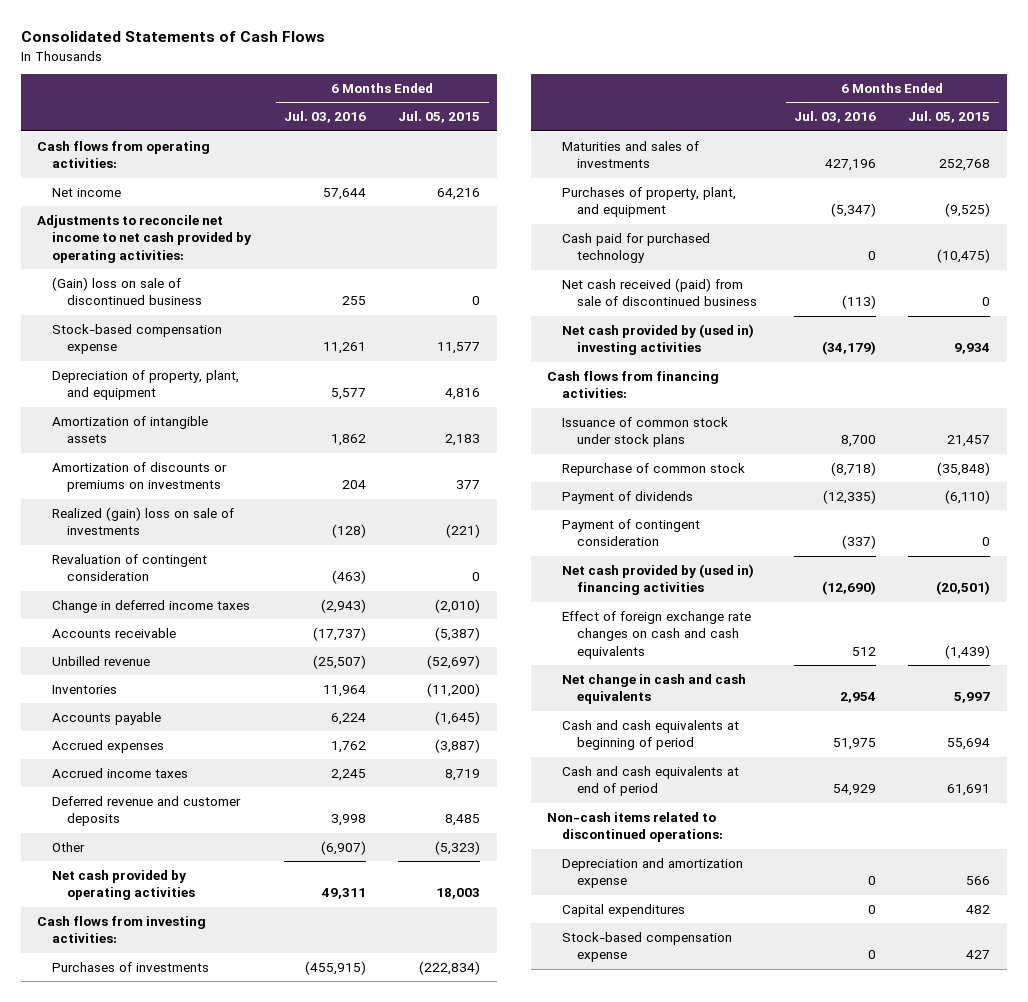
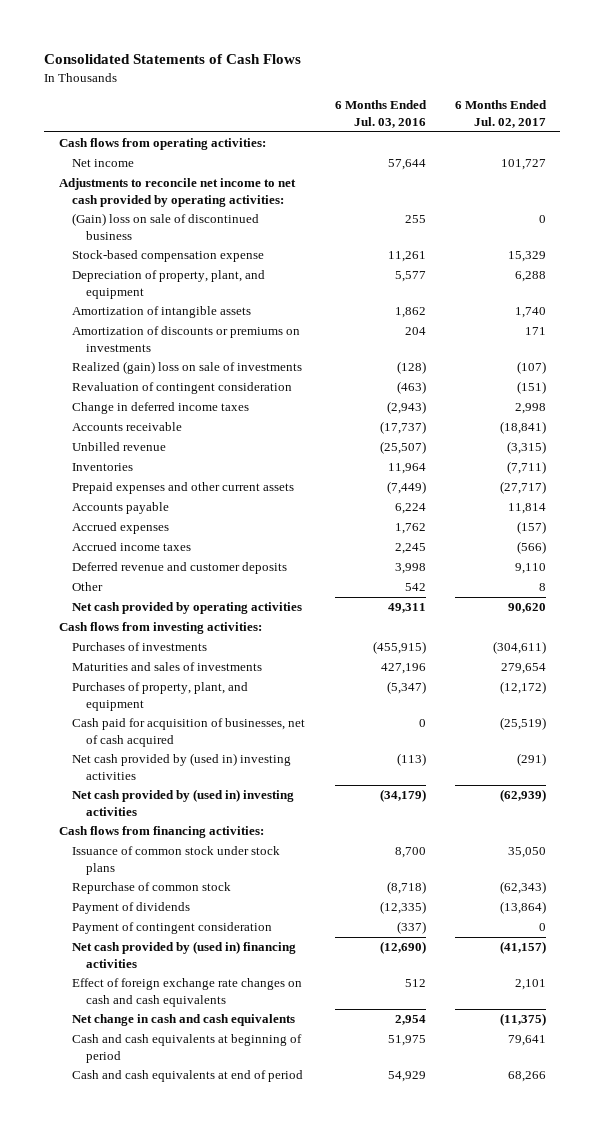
[398,111,481,124] Jul. 05, 2015 -> none
none -> [454,100,547,128] 6 Months Ended Jul. 02, 2017
none -> [72,482,295,495] Prepaid expenses and other current assets
[320,840,366,855] (6,907) -> [404,583,426,592] 542
[562,232,711,264] Cash paid for purchased technology -> none
none -> [72,718,306,747] Cash paid for acquisition of businesses, net of cash acquired
[562,277,758,307] Net cash received (paid) from sale of discontinued business -> [72,753,292,780] Net cash provided by (used in) investing activities
[547,811,724,843] Non-cash items related to discontinued operations: -> none
[562,857,744,889] Depreciation and amortization expense -> none
[562,903,686,917] Capital expenditures -> none
[562,931,733,963] Stock-based compensation expense -> none

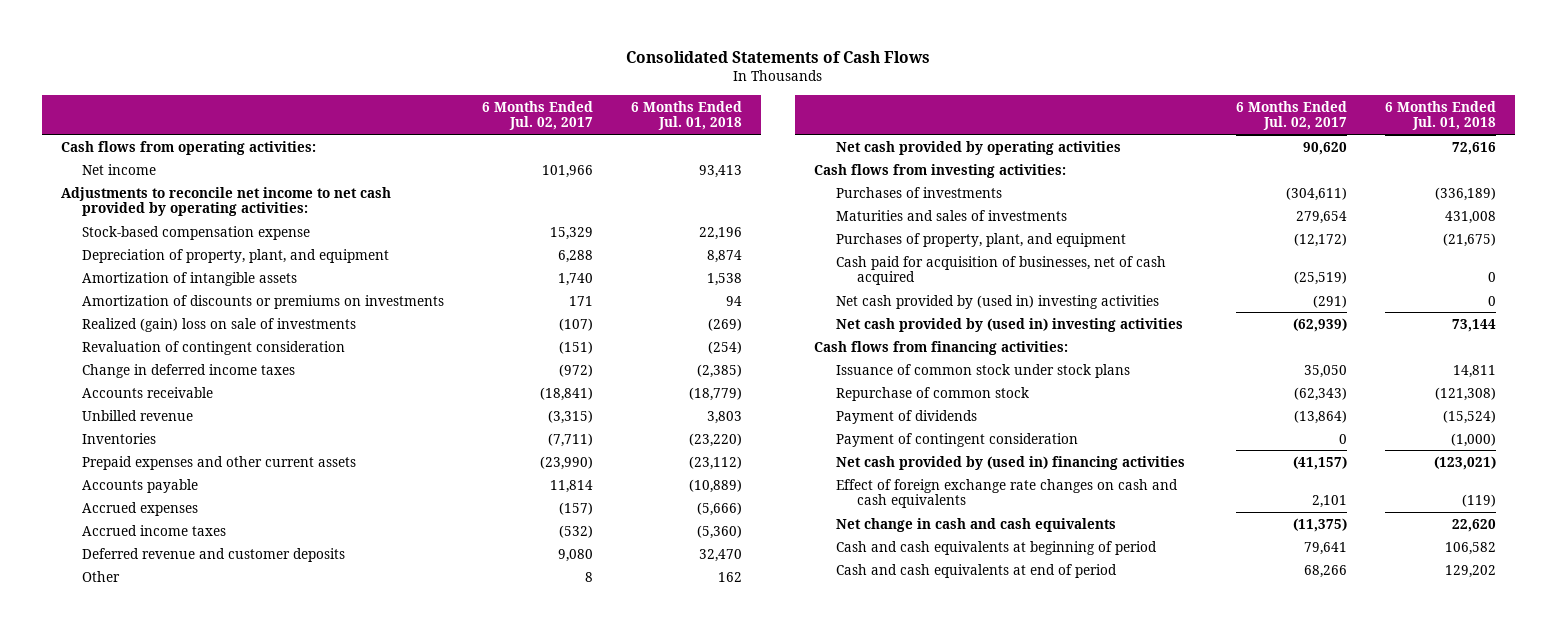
[334,100,427,128] 6 Months Ended Jul. 03, 2016 -> none
none -> [631,100,743,131] 6 Months Ended Jul. 01, 2018
[500,159,546,171] 101,727 -> [542,164,594,178] 101,966
[72,213,260,240] (Gain) loss on sale of discontinued business -> none
[514,403,546,415] 2,998 -> [559,363,594,377] (972)
[499,481,546,495] (27,717) -> [540,455,594,470] (23,990)
[516,541,546,555] (566) -> [559,524,594,538] (532)
[514,563,546,575] 9,110 -> [558,548,594,562] 9,080

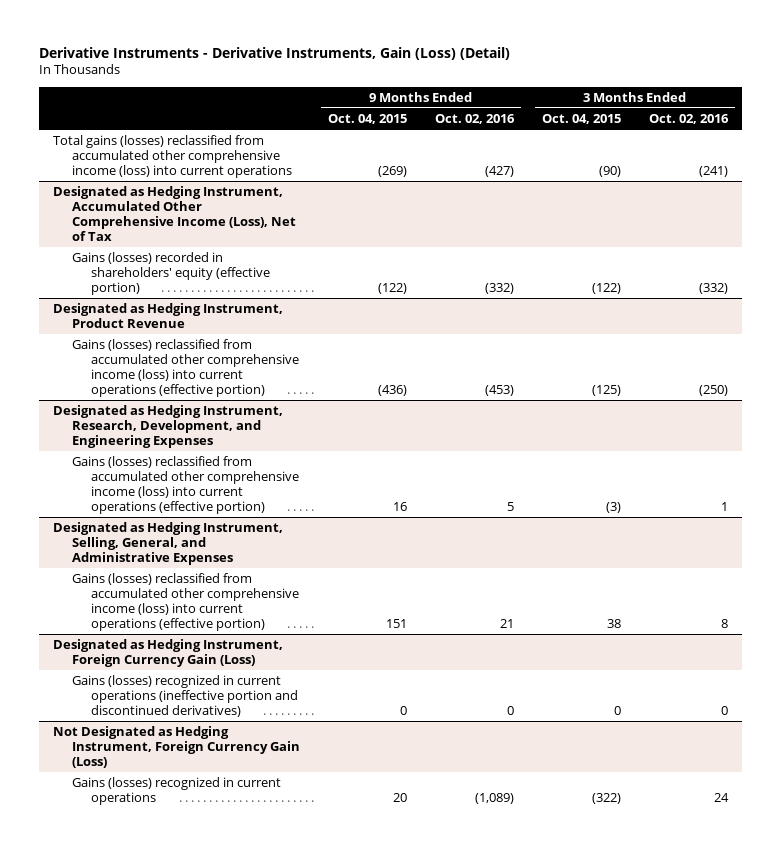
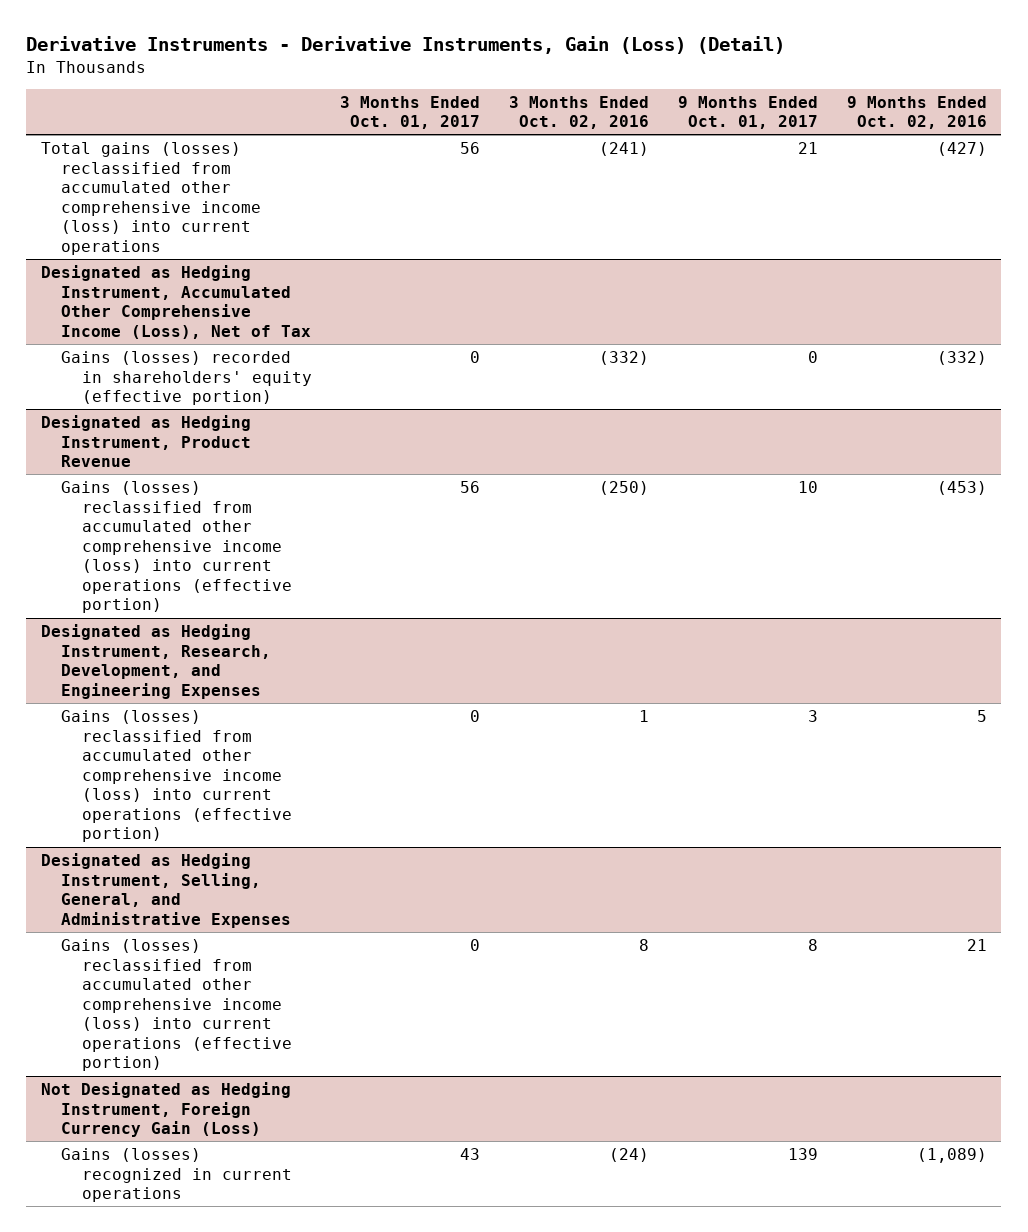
[327,113,407,124] Oct. 04, 2015 -> none
[541,113,621,124] Oct. 04, 2015 -> none
none -> [340,95,481,130] 3 Months Ended Oct. 01, 2017
none -> [678,95,819,130] 9 Months Ended Oct. 01, 2017
[52,638,283,667] Designated as Hedging Instrument, Foreign Currency Gain (Loss) -> none
[71,674,298,717] Gains (losses) recognized in current operations (ineffective portion and discontinued derivatives) -> none
[714,792,730,802] 24 -> [609,1148,650,1163] (24)

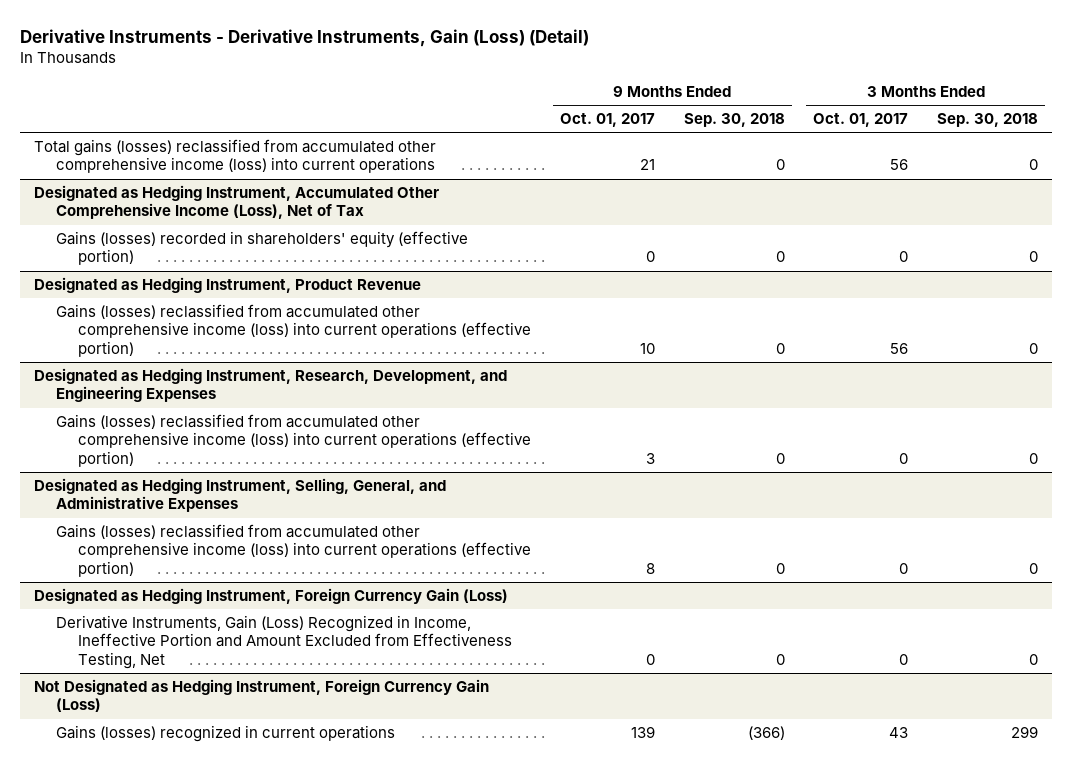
[509,95,650,130] 3 Months Ended Oct. 02, 2016 -> none
[846,95,987,130] 9 Months Ended Oct. 02, 2016 -> none
none -> [683,113,785,128] Sep. 30, 2018
none -> [936,113,1038,128] Sep. 30, 2018
none -> [34,588,509,605] Designated as Hedging Instrument, Foreign Currency Gain (Loss)
none -> [56,615,513,669] Derivative Instruments, Gain (Loss) Recognized in Income, Ineffective Portion and Amount Excluded from Effectiveness Testing, Net

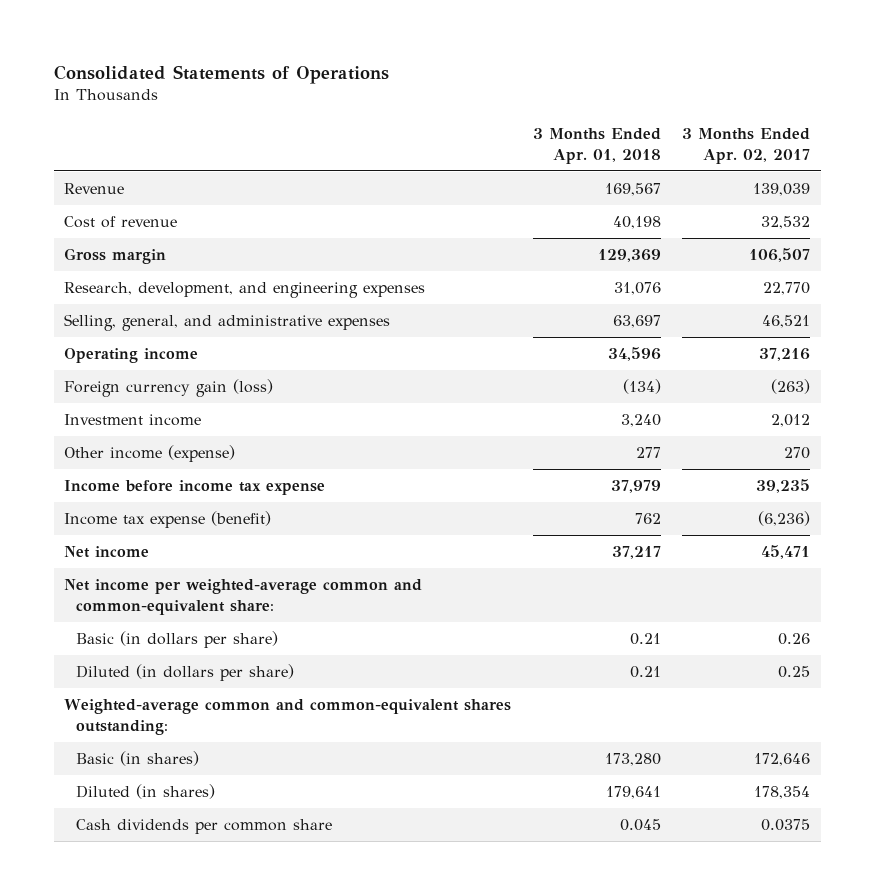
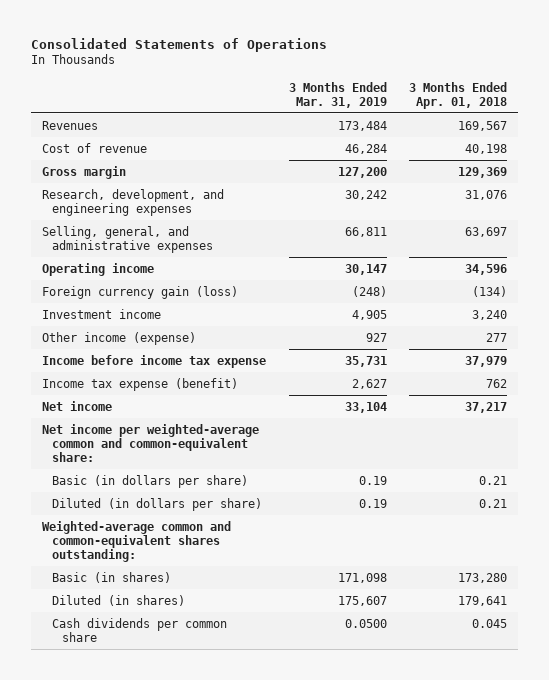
[682,127,811,164] 3 Months Ended Apr. 02, 2017 -> none
none -> [288,81,387,108] 3 Months Ended Mar. 31, 2019
[64,183,125,195] Revenue -> [42,120,99,130] Revenues

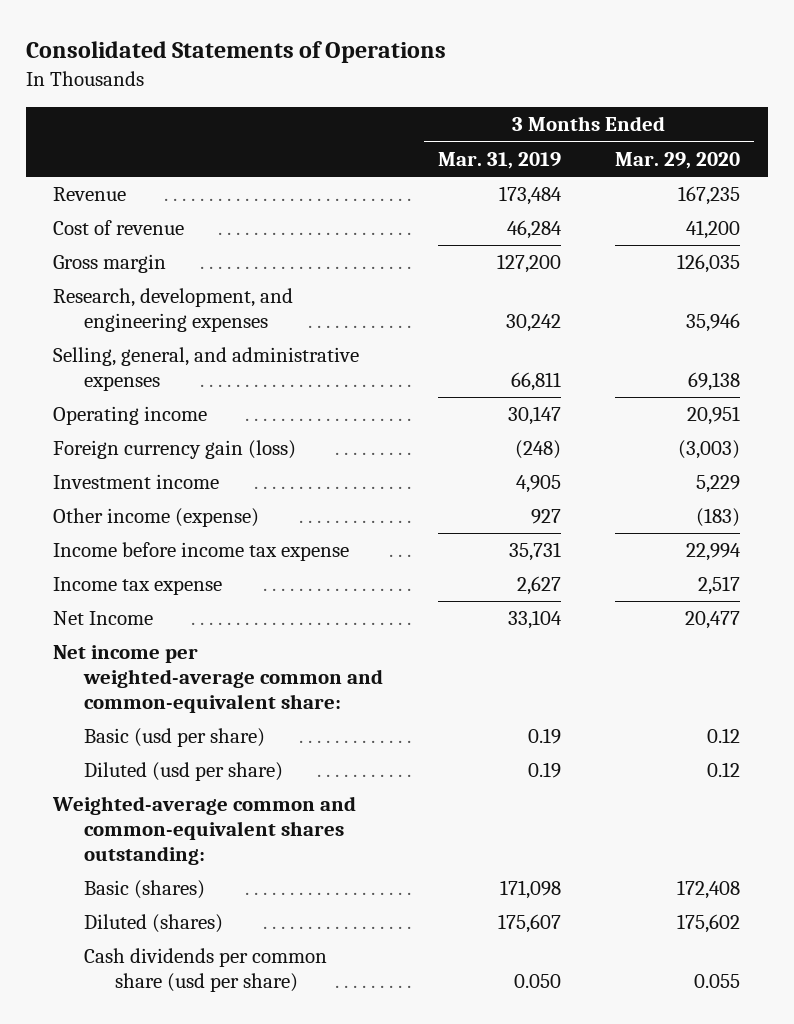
[408,81,507,109] 3 Months Ended Apr. 01, 2018 -> none
none -> [615,151,741,169] Mar. 29, 2020
[42,120,99,130] Revenues -> [53,187,127,202] Revenue
[42,377,239,391] Income tax expense (benefit) -> [53,577,223,596] Income tax expense
[42,400,113,411] Net income -> [53,611,154,626] Net Income
[52,474,249,488] Basic (in dollars per share) -> [84,728,266,748] Basic (usd per share)
[52,497,263,511] Diluted (in dollars per share) -> [84,762,284,782] Diluted (usd per share)
[52,571,172,583] Basic (in shares) -> [84,880,206,900] Basic (shares)
[52,594,186,606] Diluted (in shares) -> [84,914,224,934] Diluted (shares)
[52,617,228,642] Cash dividends per common share -> [84,948,328,993] Cash dividends per common share (usd per share)
[344,618,387,628] 0.0500 -> [513,974,561,989] 0.050

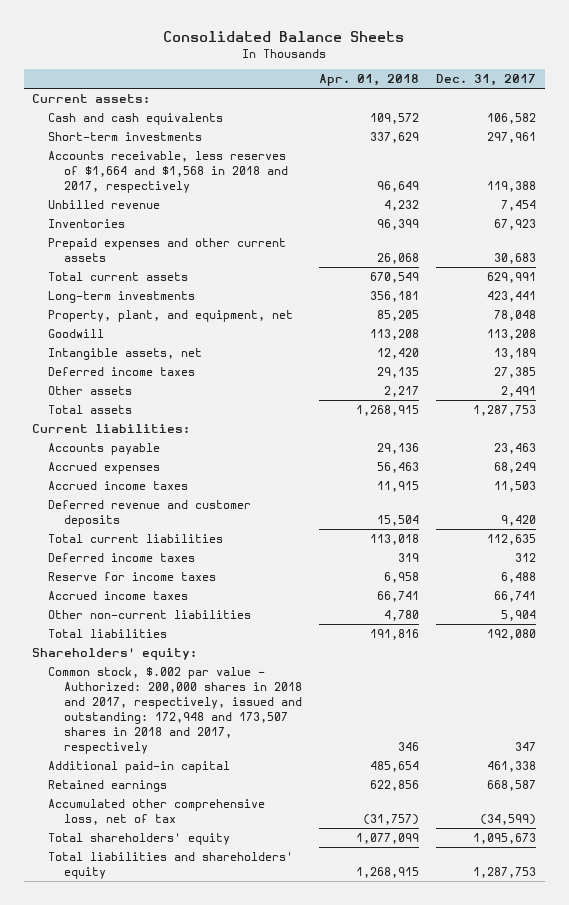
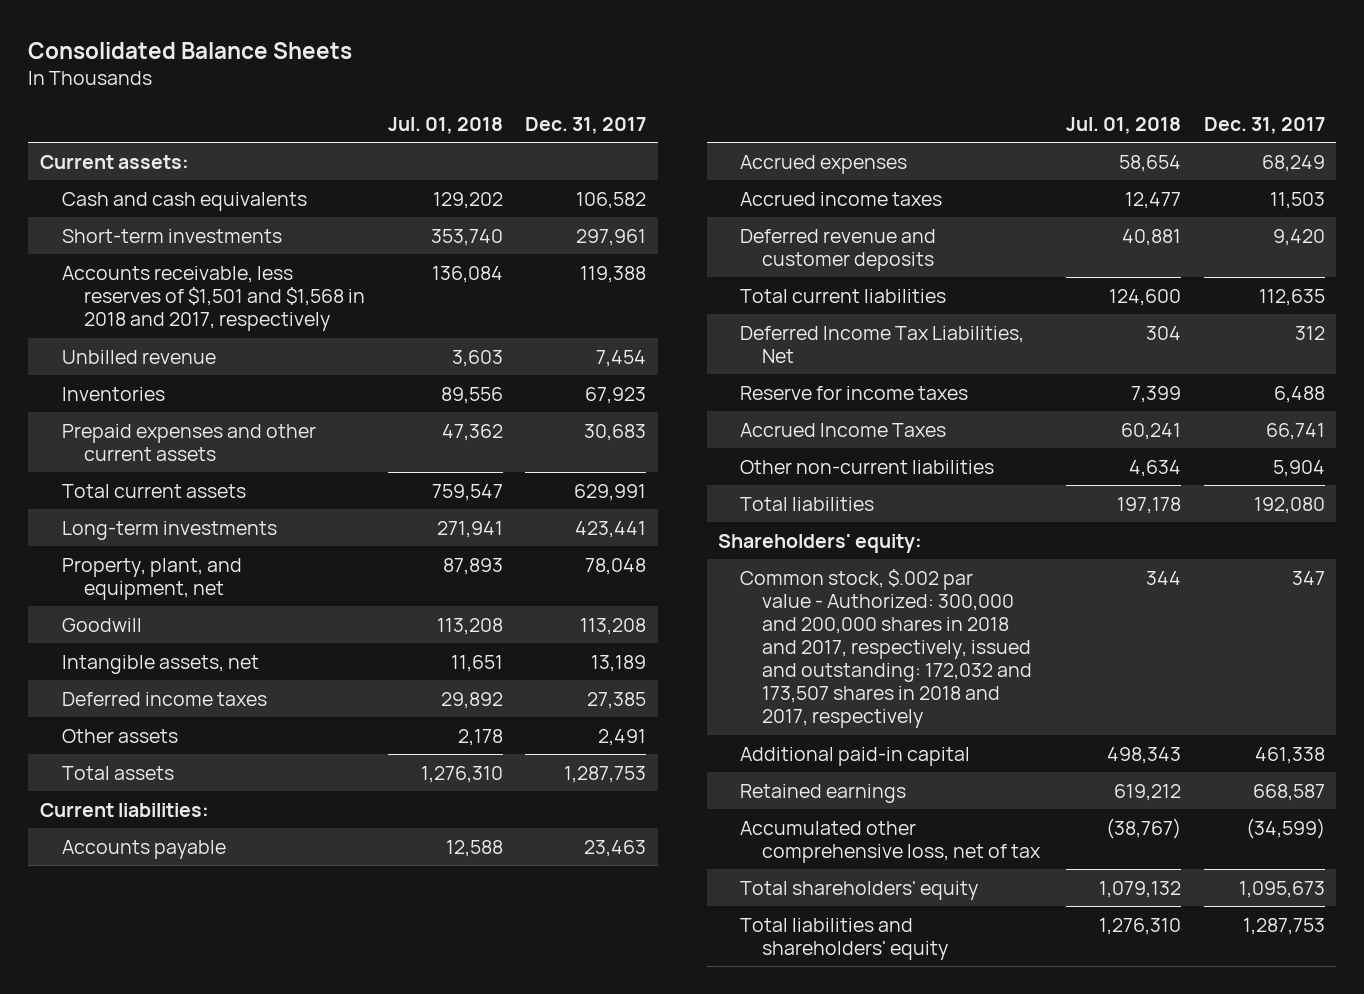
[318,74,419,87] Apr. 01, 2018 -> none
none -> [387,116,503,134] Jul. 01, 2018
[47,151,288,193] Accounts receivable, less reserves of $1,664 and $1,568 in 2018 and 2017, respectively -> [61,265,366,332] Accounts receivable, less reserves of $1,501 and $1,568 in 2018 and 2017, respectively
[47,553,195,563] Deferred income taxes -> [740,325,1025,363] Deferred Income Tax Liabilities, Net
[47,591,188,601] Accrued income taxes -> [740,422,947,437] Accrued Income Taxes
[47,667,302,754] Common stock, $.002 par value - Authorized: 200,000 shares in 2018 and 2017, respectively, issued and outstanding: 172,948 and 173,507 shares in 2018 and 2017, respectively -> [740,568,1033,729] Common stock, $.002 par value - Authorized: 300,000 and 200,000 shares in 2018 and 2017, respectively, issued and outstanding: 172,032 and 173,507 shares in 2018 and 2017, respectively

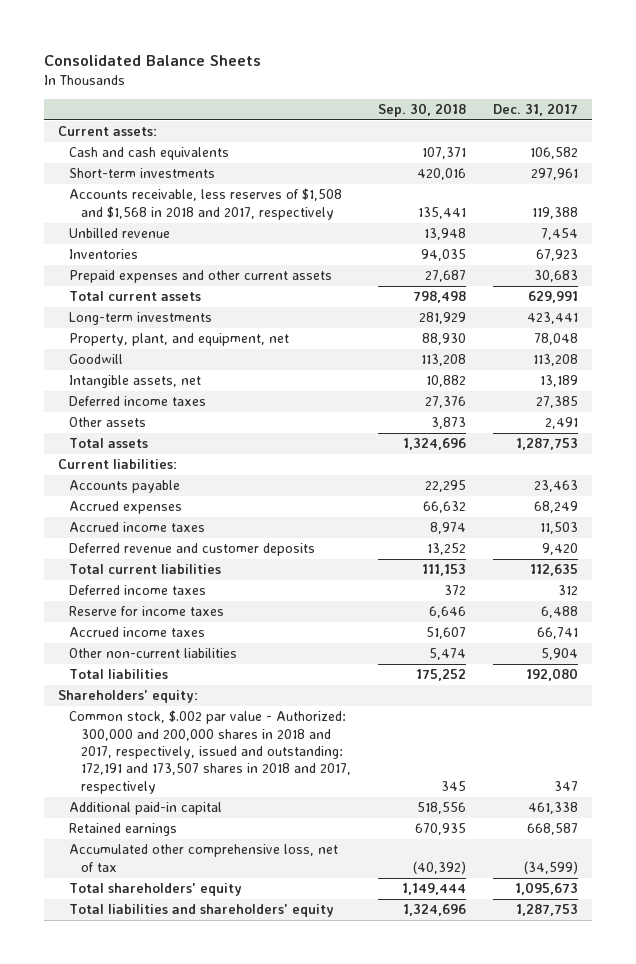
[387,116,503,134] Jul. 01, 2018 -> none
none -> [378,102,467,117] Sep. 30, 2018
[61,265,366,332] Accounts receivable, less reserves of $1,501 and $1,568 in 2018 and 2017, respectively -> [69,188,343,220] Accounts receivable, less reserves of $1,508 and $1,568 in 2018 and 2017, respectively
[740,325,1025,363] Deferred Income Tax Liabilities, Net -> [69,585,207,596] Deferred income taxes
[740,422,947,437] Accrued Income Taxes -> [69,627,206,638] Accrued income taxes
[740,568,1033,729] Common stock, $.002 par value - Authorized: 300,000 and 200,000 shares in 2018 and 2017, respectively, issued and outstanding: 172,032 and 173,507 shares in 2018 and 2017, respectively -> [69,710,352,794] Common stock, $.002 par value - Authorized: 300,000 and 200,000 shares in 2018 and 2017, respectively, issued and outstanding: 172,191 and 173,507 shares in 2018 and 2017, respectively

